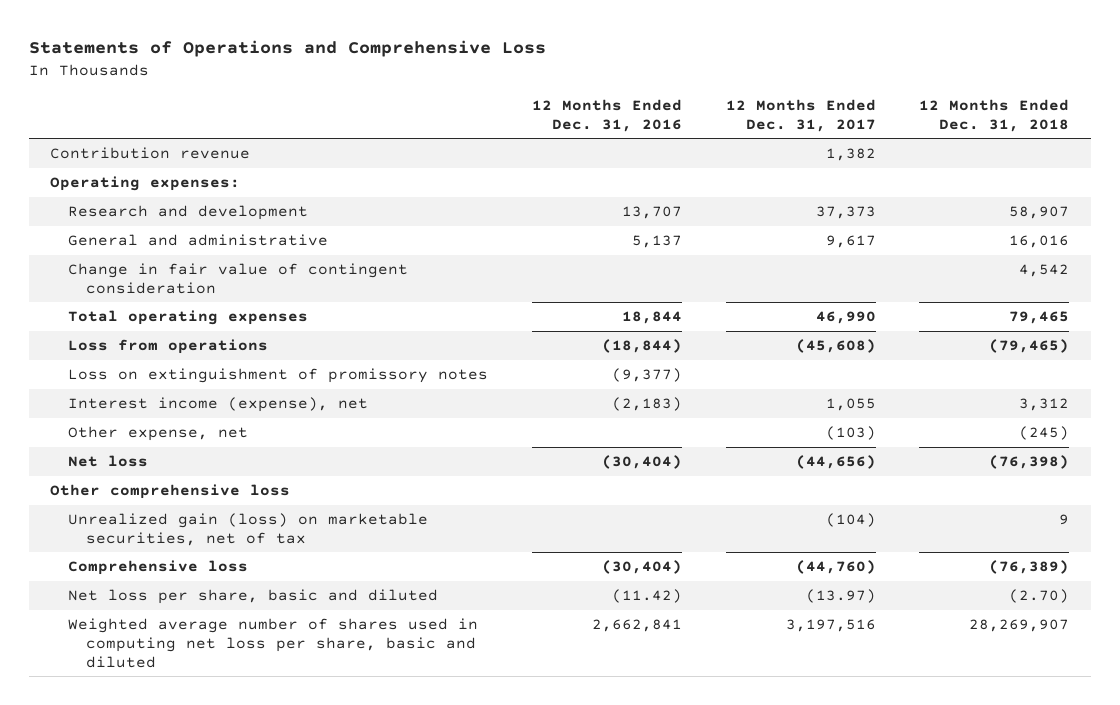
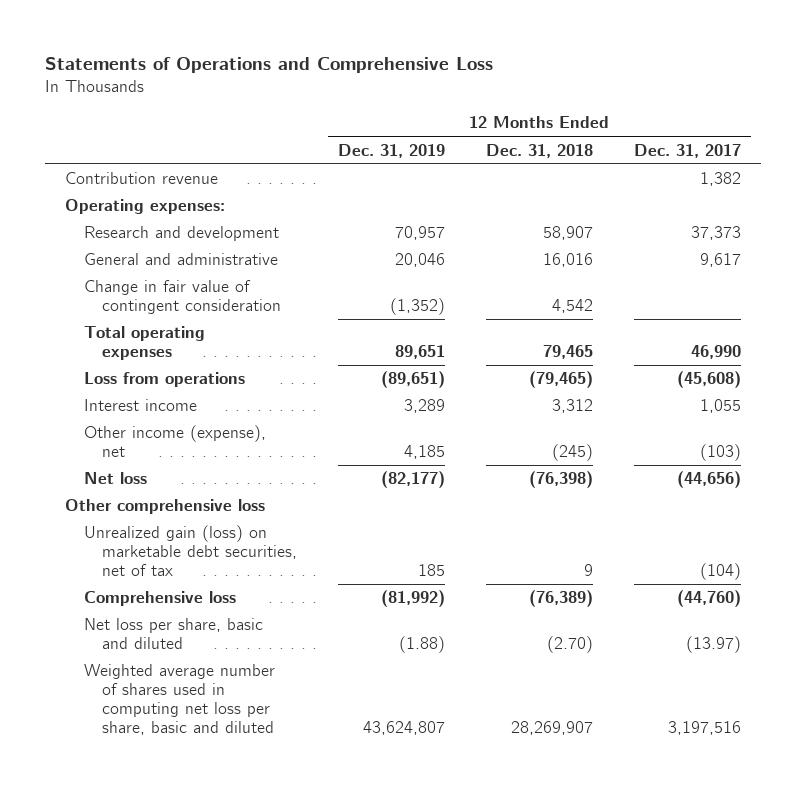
[531,98,682,132] 12 Months Ended Dec. 31, 2016 -> none
none -> [337,143,445,158] Dec. 31, 2019
[67,367,488,383] Loss on extinguishment of promissory notes -> none
[67,396,368,412] Interest income (expense), net -> [83,399,197,412] Interest income
[67,425,248,441] Other expense, net -> [83,425,266,458] Other income (expense), net
[67,512,428,546] Unrealized gain (loss) on marketable securities, net of tax -> [83,525,297,577] Unrealized gain (loss) on marketable debt securities, net of tax

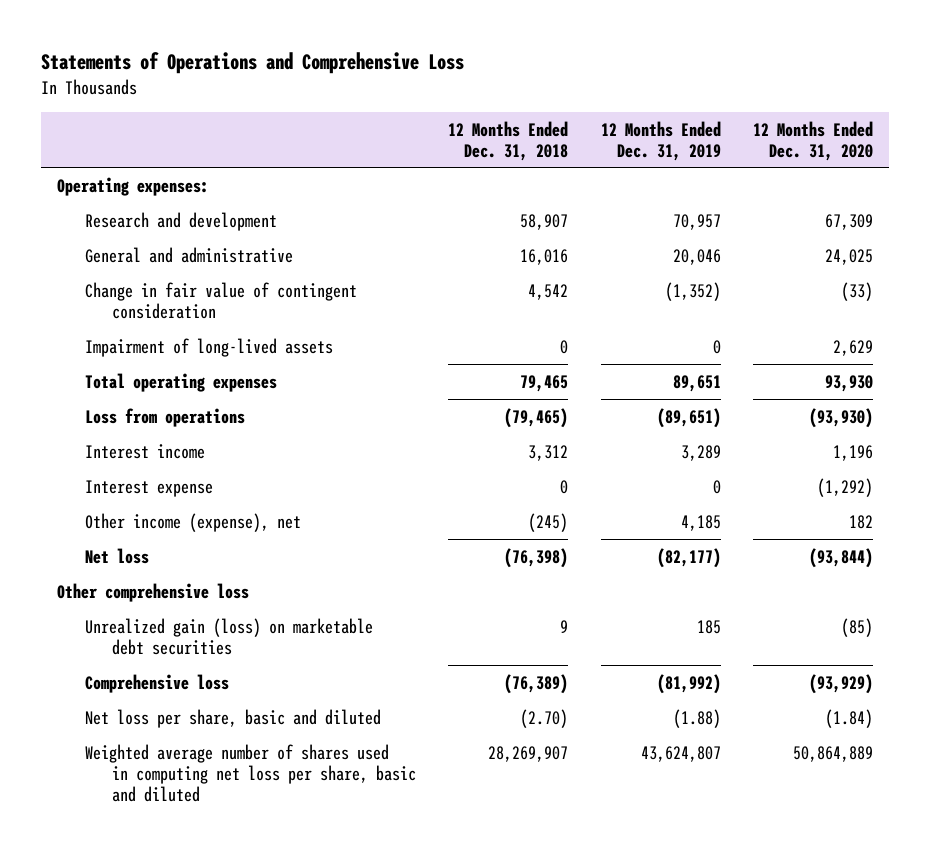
[633,143,741,158] Dec. 31, 2017 -> none
none -> [752,120,873,161] 12 Months Ended Dec. 31, 2020
[65,172,219,185] Contribution revenue -> none
none -> [84,337,333,357] Impairment of long-lived assets
none -> [84,479,213,497] Interest expense
[83,525,297,577] Unrealized gain (loss) on marketable debt securities, net of tax -> [84,617,373,655] Unrealized gain (loss) on marketable debt securities

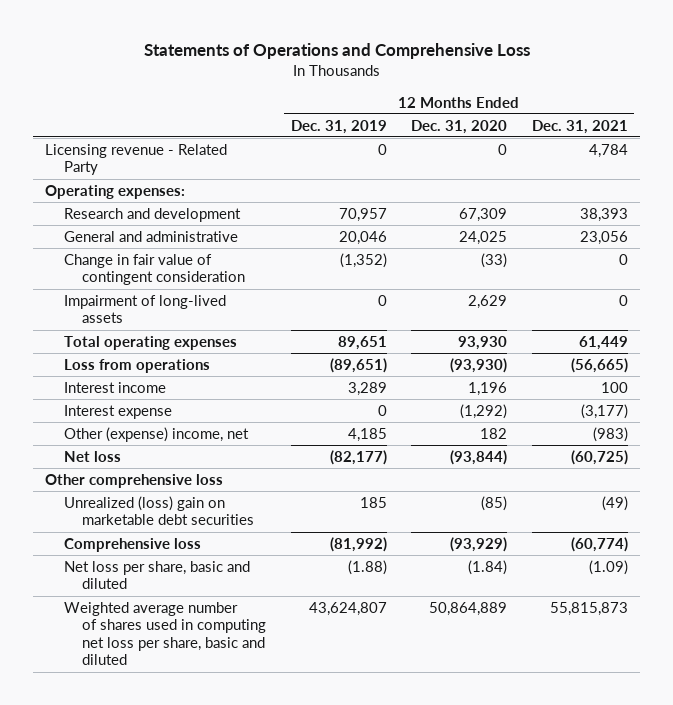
[448,120,569,161] 12 Months Ended Dec. 31, 2018 -> none
none -> [531,119,628,134] Dec. 31, 2021
none -> [45,143,228,176] Licensing revenue - Related Party
[84,512,301,532] Other income (expense), net -> [63,426,249,442] Other (expense) income, net
[84,617,373,655] Unrealized gain (loss) on marketable debt securities -> [63,495,255,526] Unrealized (loss) gain on marketable debt securities

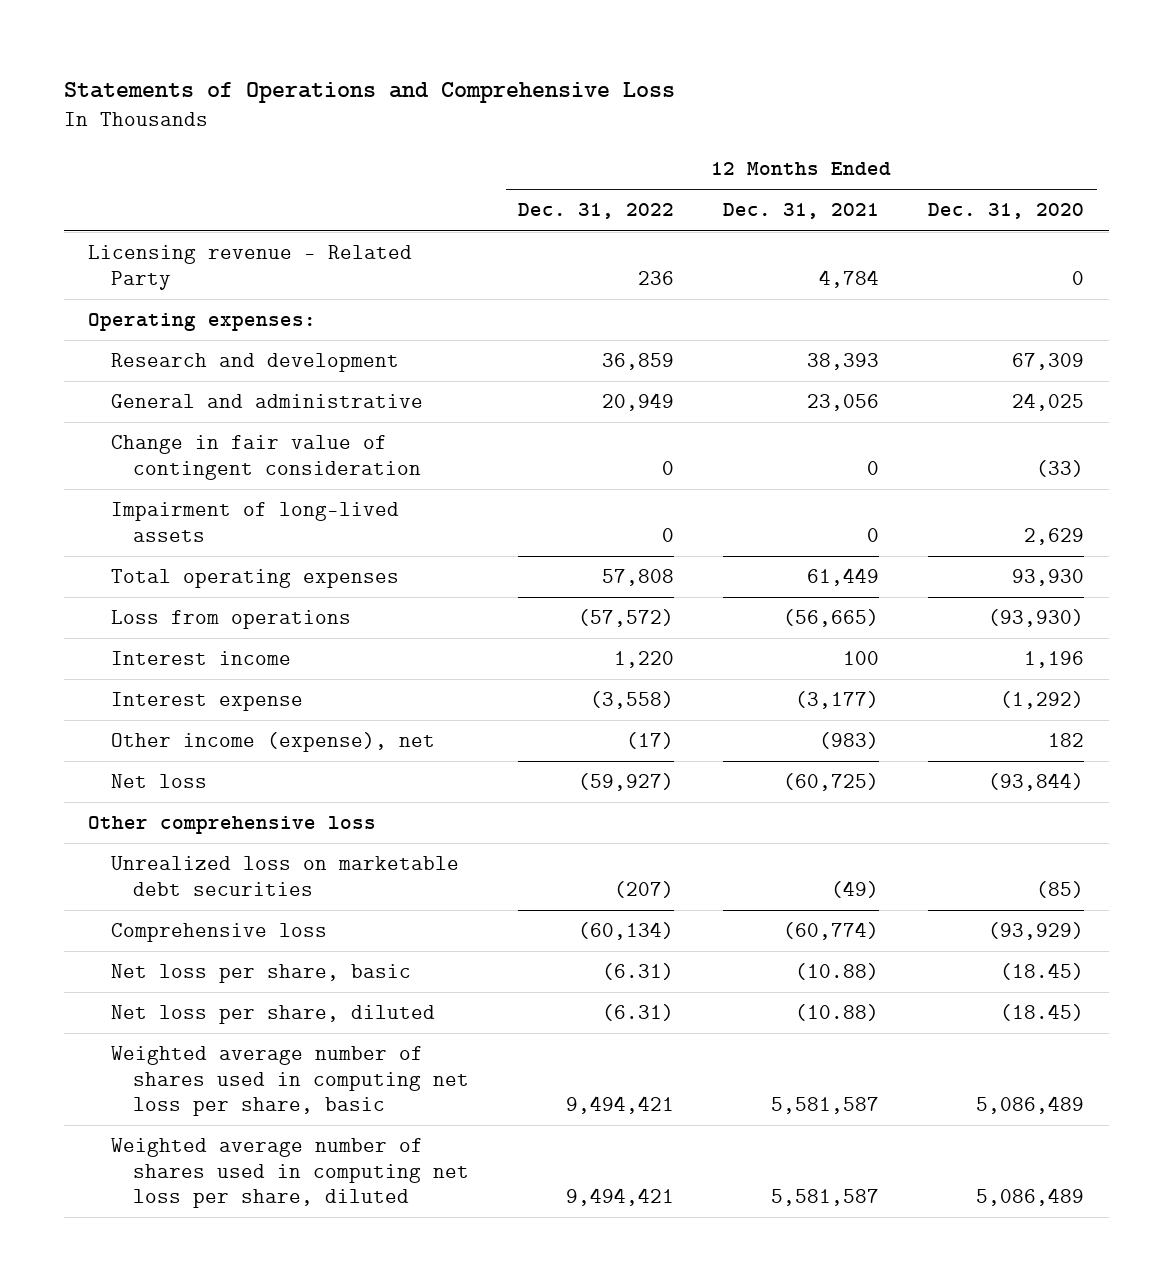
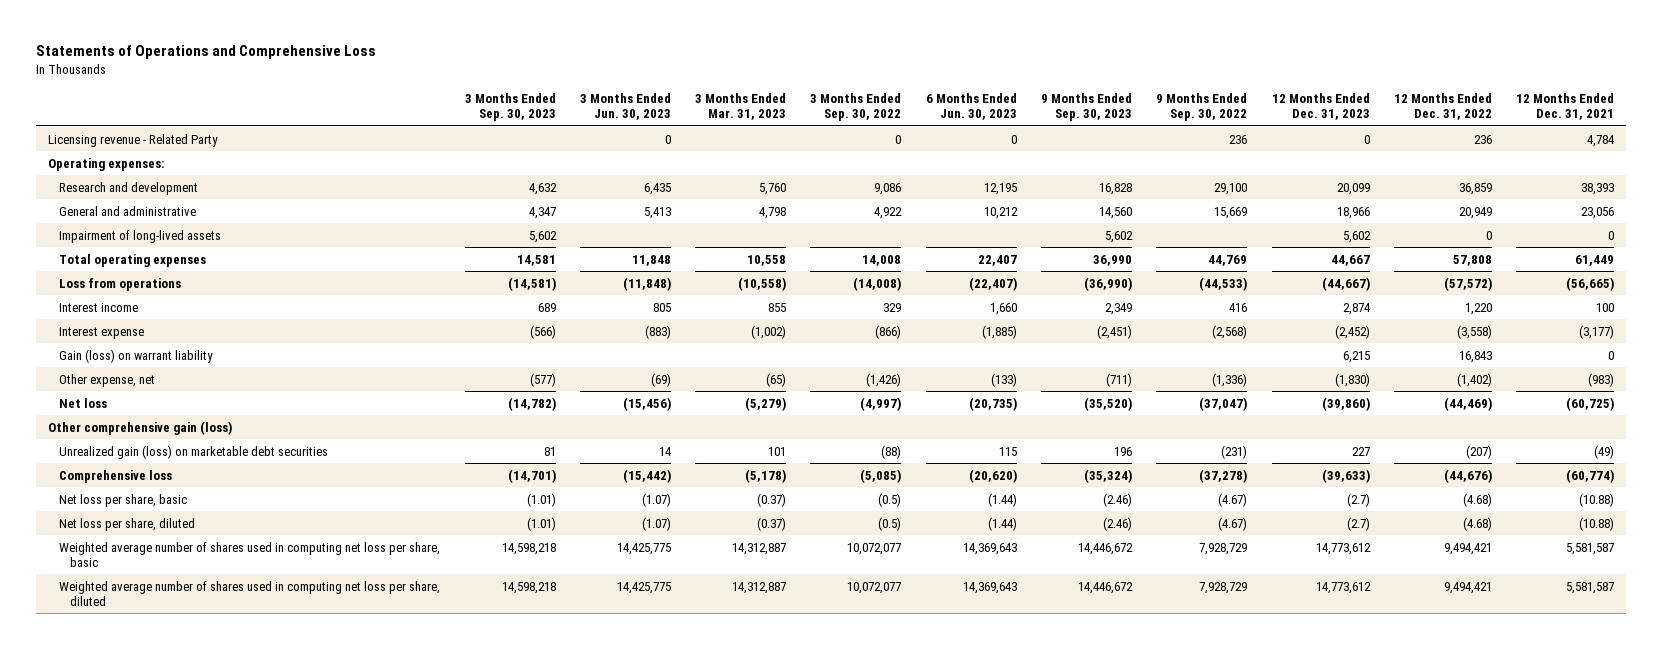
[928,203,1085,220] Dec. 31, 2020 -> none
none -> [464,93,556,122] 3 Months Ended Sep. 30, 2023
none -> [579,93,671,121] 3 Months Ended Jun. 30, 2023
none -> [695,93,787,121] 3 Months Ended Mar. 31, 2023
none -> [810,93,902,122] 3 Months Ended Sep. 30, 2022
none -> [925,93,1017,121] 6 Months Ended Jun. 30, 2023
none -> [1041,93,1133,122] 9 Months Ended Sep. 30, 2023
none -> [1156,93,1248,122] 9 Months Ended Sep. 30, 2022
none -> [1271,93,1370,121] 12 Months Ended Dec. 31, 2023
[110,435,422,480] Change in fair value of contingent consideration -> none
none -> [59,348,214,363] Gain (loss) on warrant liability
[110,732,435,753] Other income (expense), net -> [59,373,156,387] Other expense, net
[626,732,675,750] (17) -> [1457,372,1493,387] (1,402)
[578,773,675,792] (59,927) -> [1444,396,1493,411] (44,469)
[88,816,377,835] Other comprehensive loss -> [48,420,233,435] Other comprehensive gain (loss)
[110,856,459,896] Unrealized loss on marketable debt securities -> [59,444,329,459] Unrealized gain (loss) on marketable debt securities
[578,922,675,941] (60,134) -> [1444,468,1493,483] (44,676)
[602,963,675,981] (6.31) -> [1463,492,1493,507] (4.68)
[602,1004,675,1022] (6.31) -> [1463,516,1493,531] (4.68)

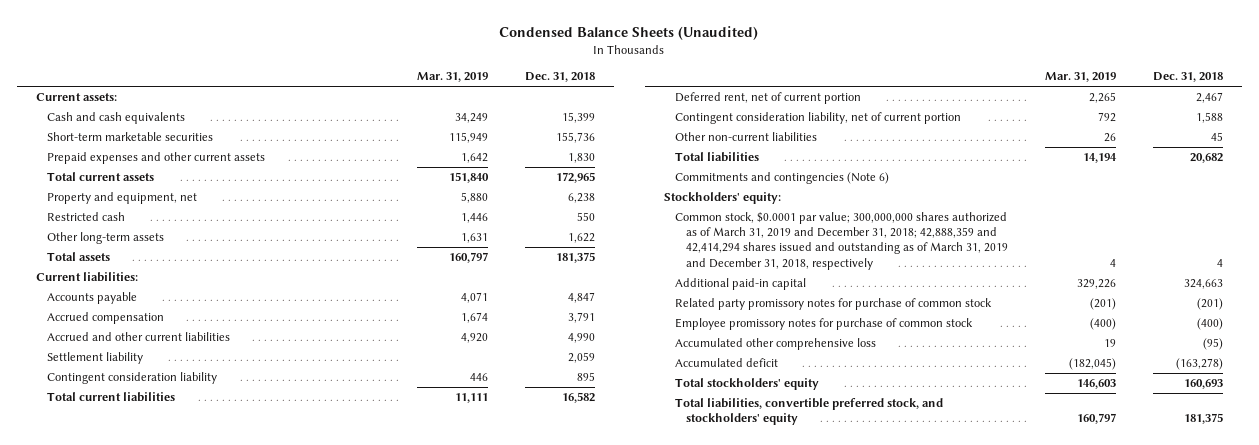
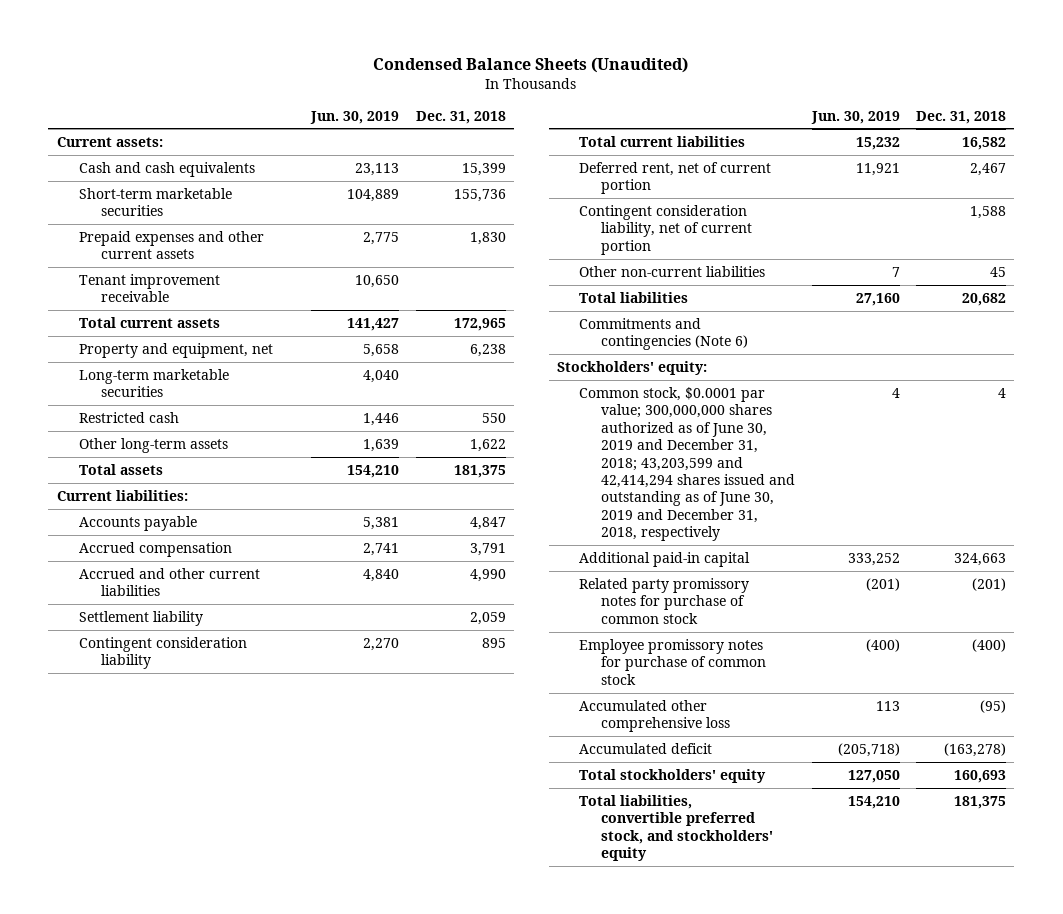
[417,72,489,83] Mar. 31, 2019 -> none
none -> [310,110,400,124] Jun. 30, 2019
none -> [78,273,220,303] Tenant improvement receivable
none -> [78,368,229,398] Long-term marketable securities
[674,212,1009,270] Common stock, $0.0001 par value; 300,000,000 shares authorized as of March 31, 2019 and December 31, 2018; 42,888,359 and 42,414,294 shares issued and outstanding as of March 31, 2019 and December 31, 2018, respectively -> [579,386,796,542] Common stock, $0.0001 par value; 300,000,000 shares authorized as of June 30, 2019 and December 31, 2018; 43,203,599 and 42,414,294 shares issued and outstanding as of June 30, 2019 and December 31, 2018, respectively

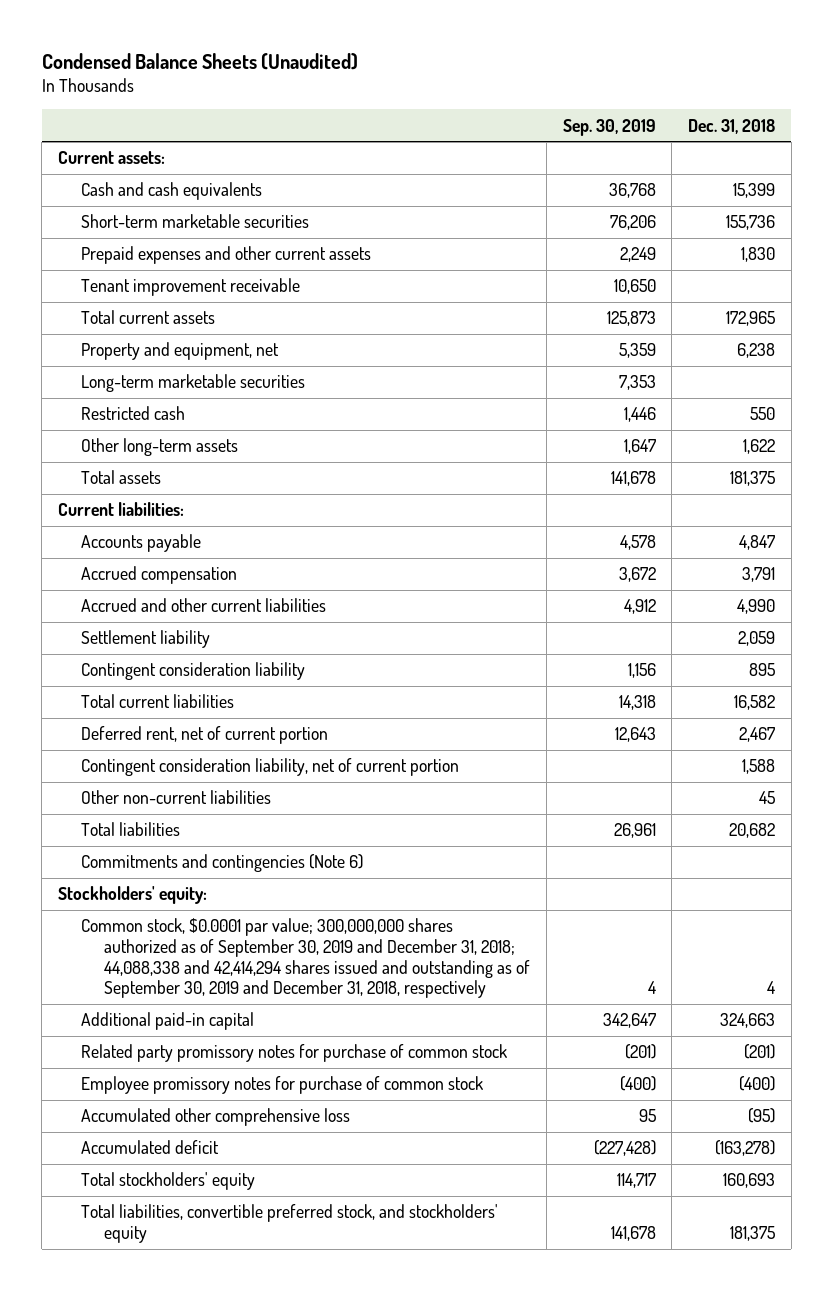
[310,110,400,124] Jun. 30, 2019 -> none
none -> [562,118,656,136] Sep. 30, 2019
[579,386,796,542] Common stock, $0.0001 par value; 300,000,000 shares authorized as of June 30, 2019 and December 31, 2018; 43,203,599 and 42,414,294 shares issued and outstanding as of June 30, 2019 and December 31, 2018, respectively -> [81,918,530,999] Common stock, $0.0001 par value; 300,000,000 shares authorized as of September 30, 2019 and December 31, 2018; 44,088,338 and 42,414,294 shares issued and outstanding as of September 30, 2019 and December 31, 2018, respectively

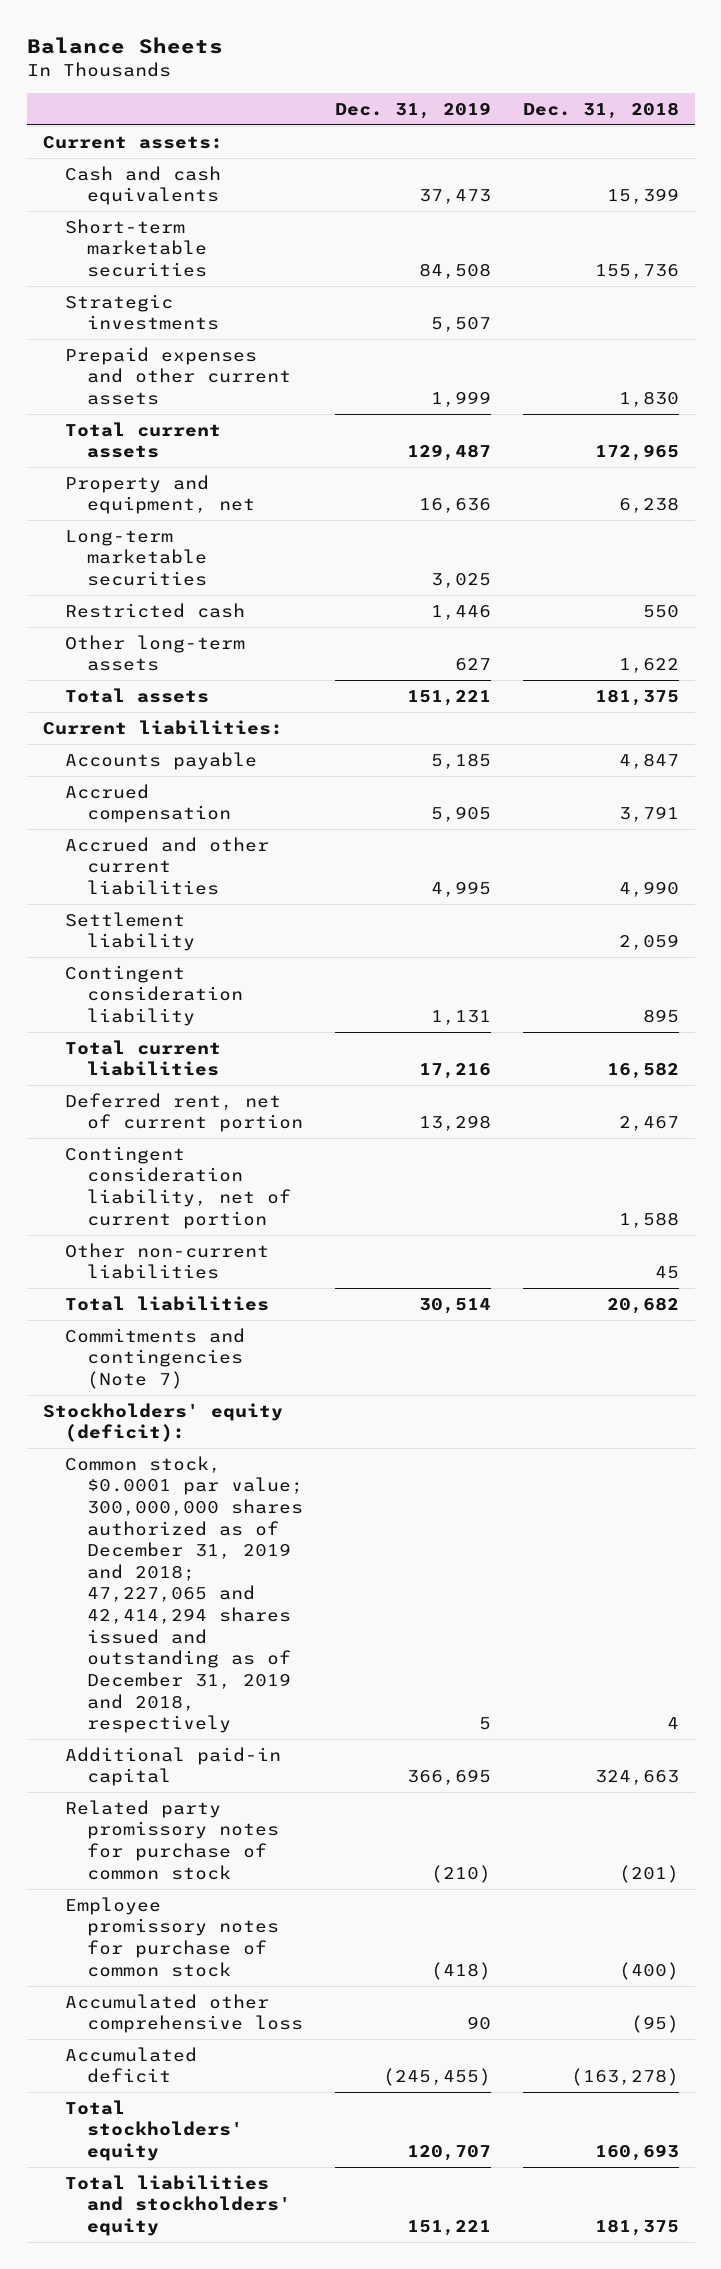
[41,52,358,70] Condensed Balance Sheets (Unaudited) -> [26,36,223,54] Balance Sheets
[562,118,656,136] Sep. 30, 2019 -> none
none -> [335,101,492,119] Dec. 31, 2019
none -> [64,293,220,331] Strategic investments
[81,278,301,297] Tenant improvement receivable -> none
[81,854,364,873] Commitments and contingencies (Note 6) -> [64,1327,245,1390] Commitments and contingencies (Note 7)
[58,886,208,905] Stockholders' equity: -> [42,1402,283,1443] Stockholders' equity (deficit):
[81,918,530,999] Common stock, $0.0001 par value; 300,000,000 shares authorized as of September 30, 2019 and December 31, 2018; 44,088,338 and 42,414,294 shares issued and outstanding as of September 30, 2019 and December 31, 2018, respectively -> [64,1455,304,1734] Common stock, $0.0001 par value; 300,000,000 shares authorized as of December 31, 2019 and 2018; 47,227,065 and 42,414,294 shares issued and outstanding as of December 31, 2019 and 2018, respectively
[81,1204,499,1243] Total liabilities, convertible preferred stock, and stockholders' equity -> [64,2174,292,2237] Total liabilities and stockholders' equity

